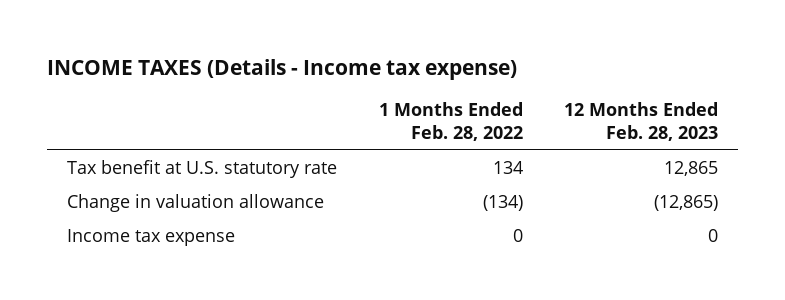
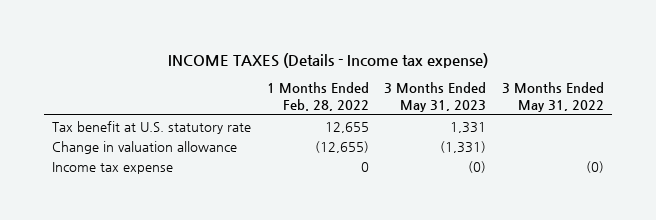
[563,102,718,142] 12 Months Ended Feb. 28, 2023 -> none
none -> [384,82,487,113] 3 Months Ended May 31, 2023
none -> [501,82,604,113] 3 Months Ended May 31, 2022
[492,161,523,175] 134 -> [324,121,369,133] 12,655
[482,195,523,212] (134) -> [314,140,369,153] (12,655)

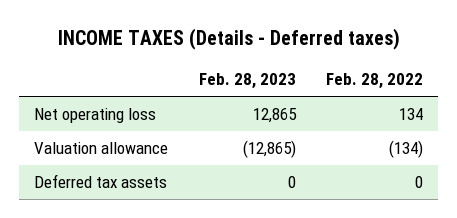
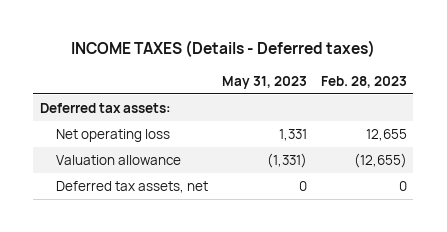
[326,73,424,90] Feb. 28, 2022 -> none
none -> [221,75,307,89] May 31, 2023
none -> [40,102,172,113] Deferred tax assets:
[252,108,297,124] 12,865 -> [365,128,407,141] 12,655
[242,140,296,159] (12,865) -> [353,152,407,168] (12,655)
[34,174,168,189] Deferred tax assets -> [56,180,209,193] Deferred tax assets, net

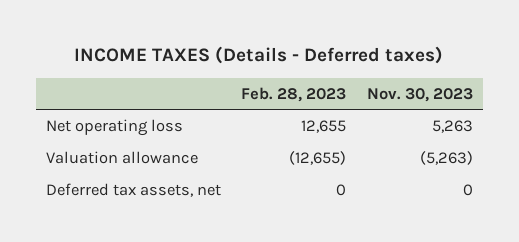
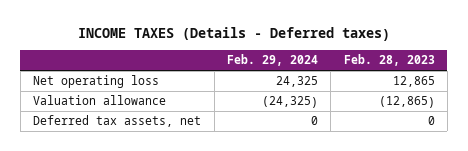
[366,87,473,102] Nov. 30, 2023 -> none
none -> [226,54,318,67] Feb. 29, 2024
[301,120,347,134] 12,655 -> [392,76,435,88] 12,865
[289,151,347,166] (12,655) -> [378,96,435,109] (12,865)

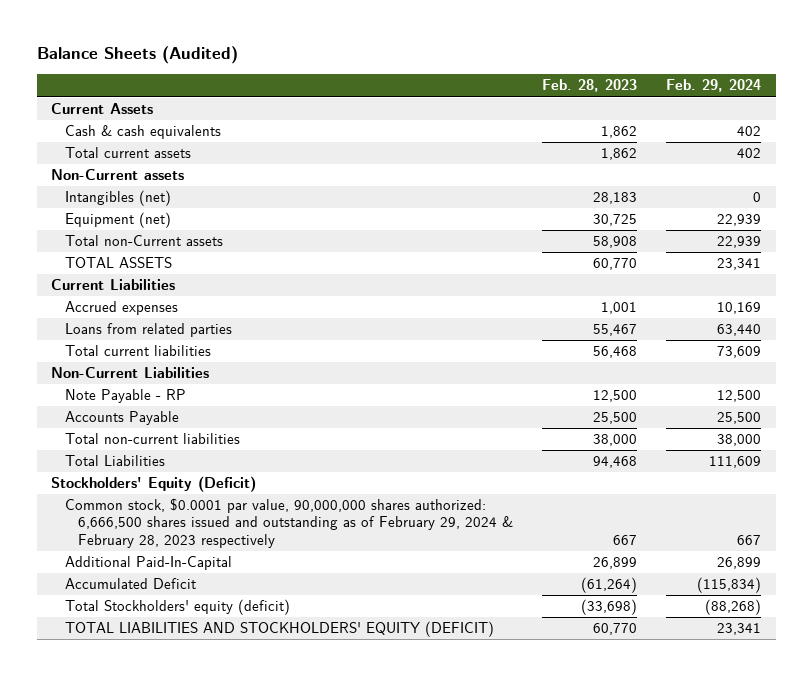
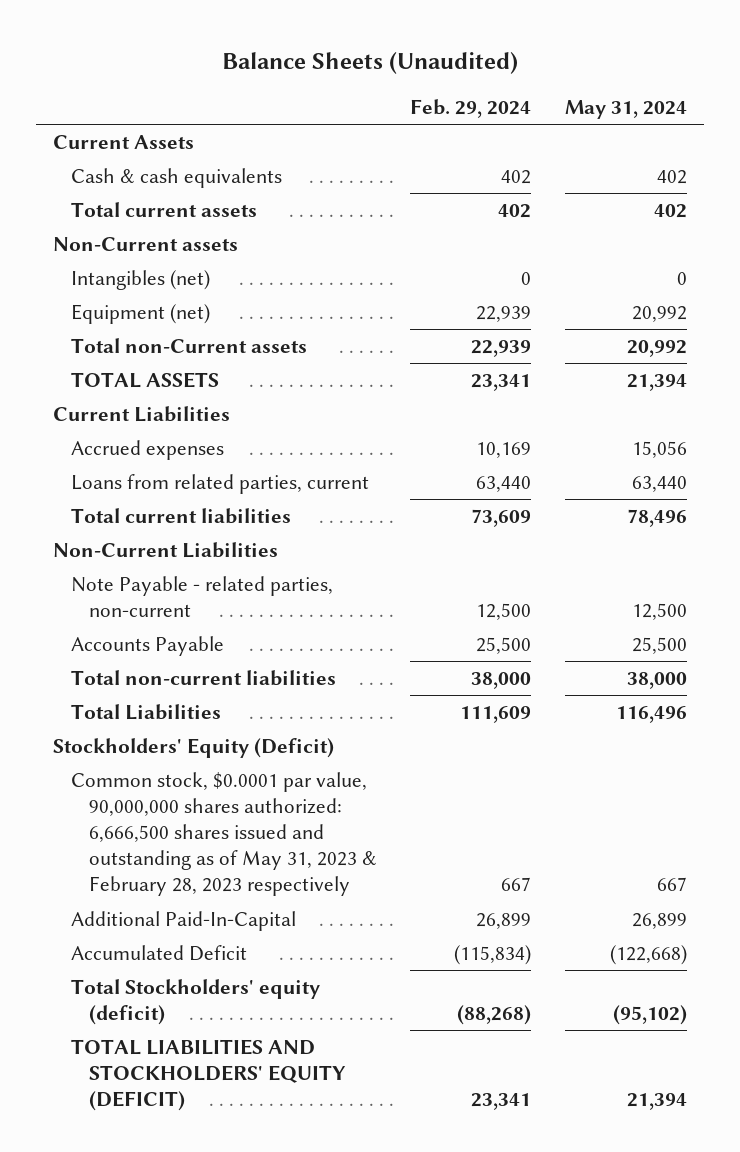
[36,46,238,65] Balance Sheets (Audited) -> [222,51,519,74] Balance Sheets (Unaudited)
[542,79,638,93] Feb. 28, 2023 -> none
none -> [565,99,688,119] May 31, 2024
[64,323,232,338] Loans from related parties -> [70,474,369,495] Loans from related parties, current
[64,389,186,404] Note Payable - RP -> [70,576,333,618] Note Payable - related parties, non-current
[64,498,513,548] Common stock, $0.0001 par value, 90,000,000 shares authorized: 6,666,500 shares issued and outstanding as of February 29, 2024 & February 28, 2023 respectively -> [70,772,377,897] Common stock, $0.0001 par value, 90,000,000 shares authorized: 6,666,500 shares issued and outstanding as of May 31, 2023 & February 28, 2023 respectively

